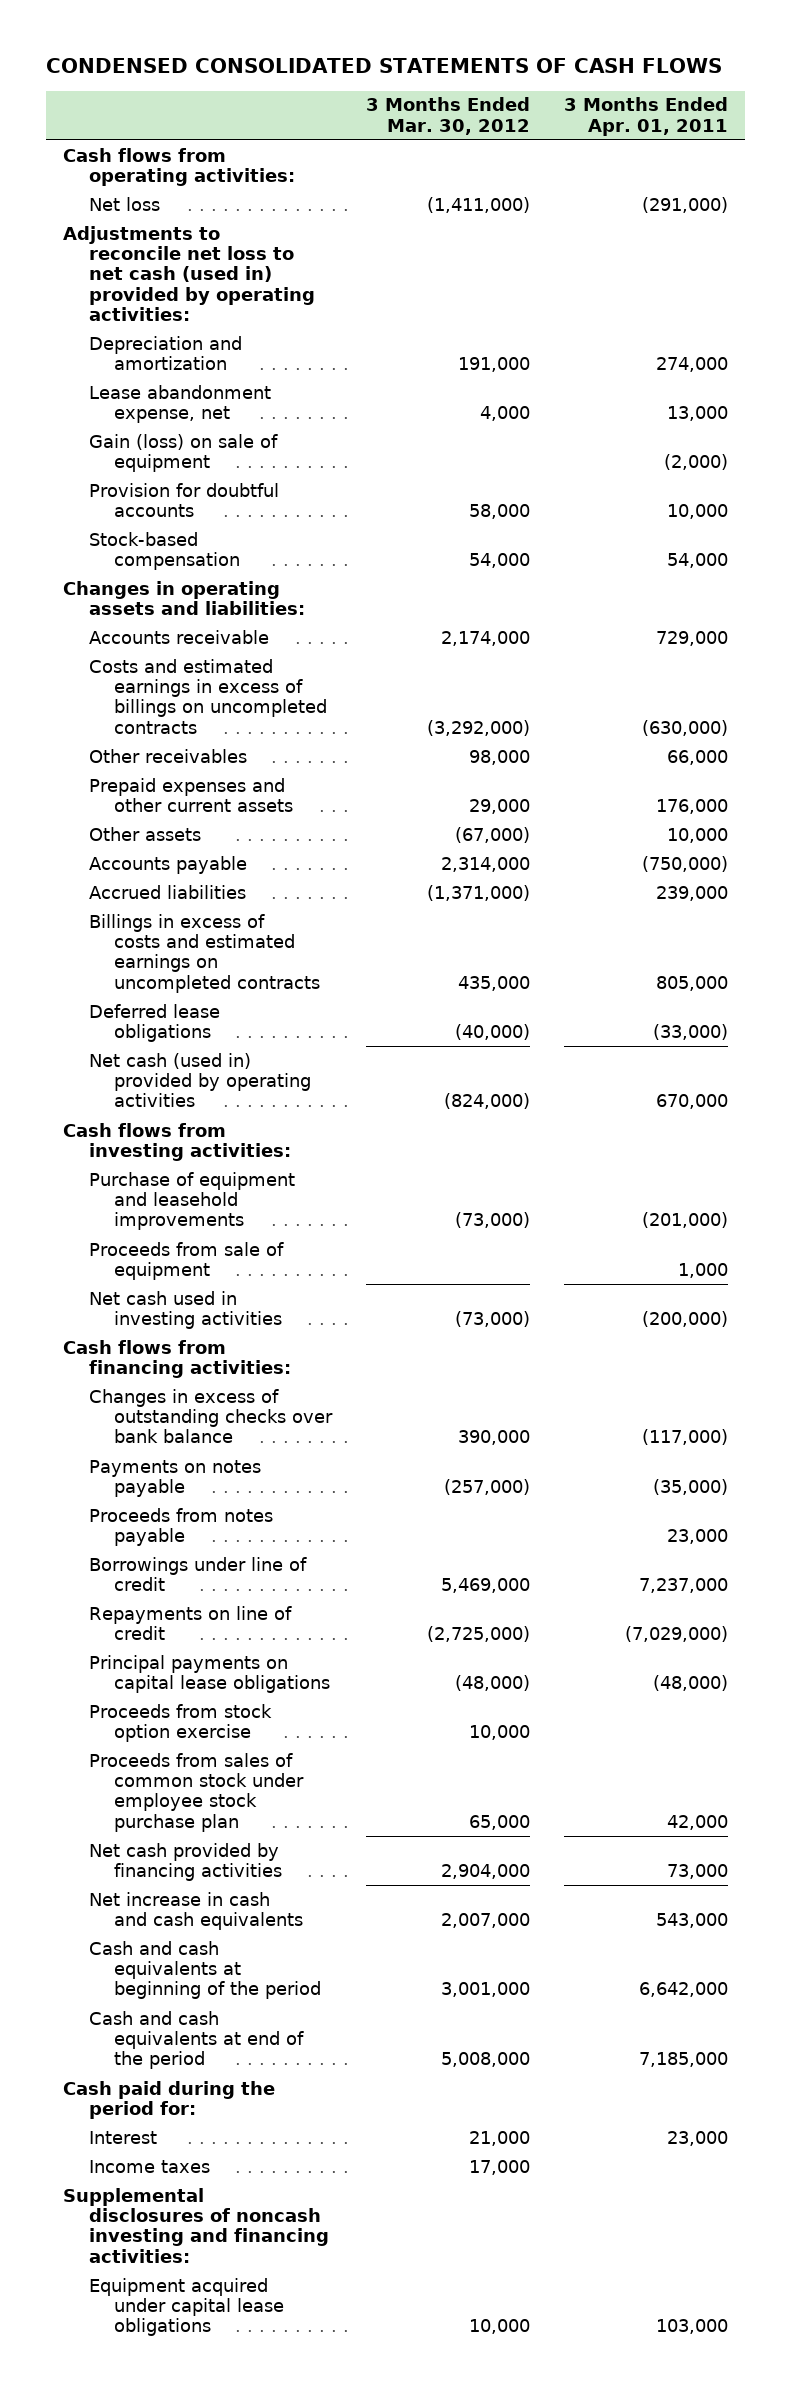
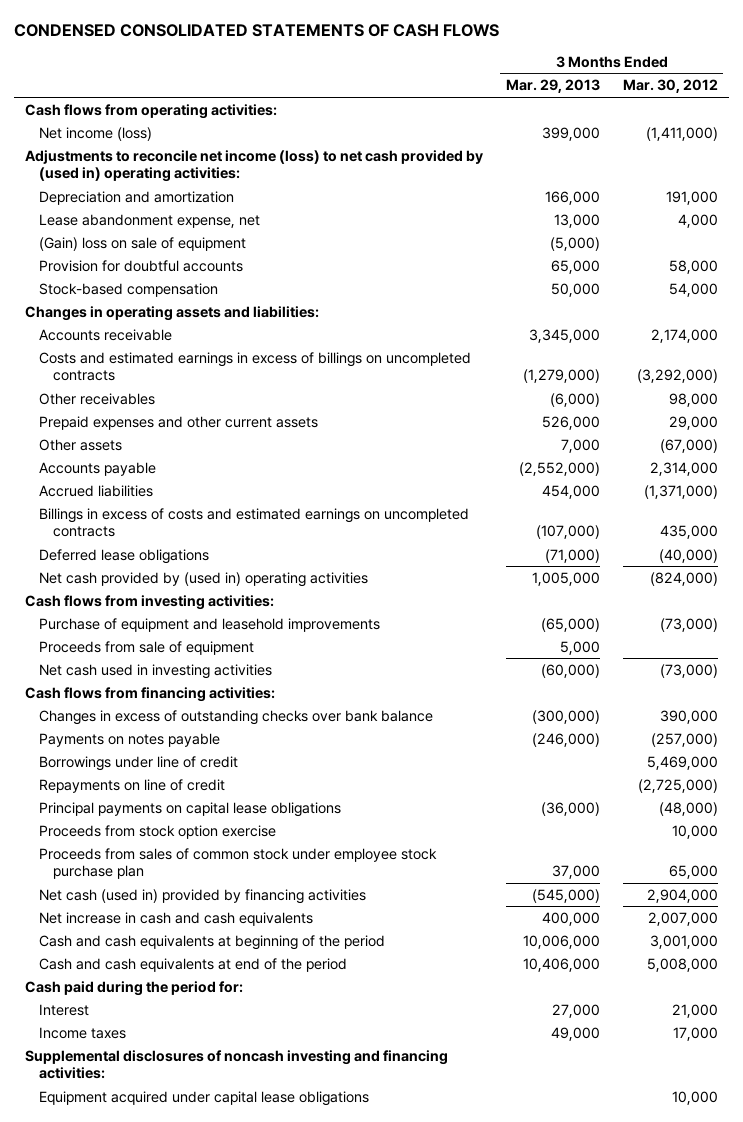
[564,97,729,136] 3 Months Ended Apr. 01, 2011 -> none
none -> [505,79,600,94] Mar. 29, 2013
[88,196,160,211] Net loss -> [38,126,152,141] Net income (loss)
[63,225,315,322] Adjustments to reconcile net loss to net cash (used in) provided by operating activities: -> [25,149,484,183] Adjustments to reconcile net income (loss) to net cash provided by (used in) operating activities:
[88,433,278,473] Gain (loss) on sale of equipment -> [38,236,246,251] (Gain) loss on sale of equipment
[88,1052,312,1108] Net cash (used in) provided by operating activities -> [38,571,368,587] Net cash provided by (used in) operating activities
[88,1507,273,1547] Proceeds from notes payable -> none
[88,1842,283,1882] Net cash provided by financing activities -> [38,888,366,904] Net cash (used in) provided by financing activities

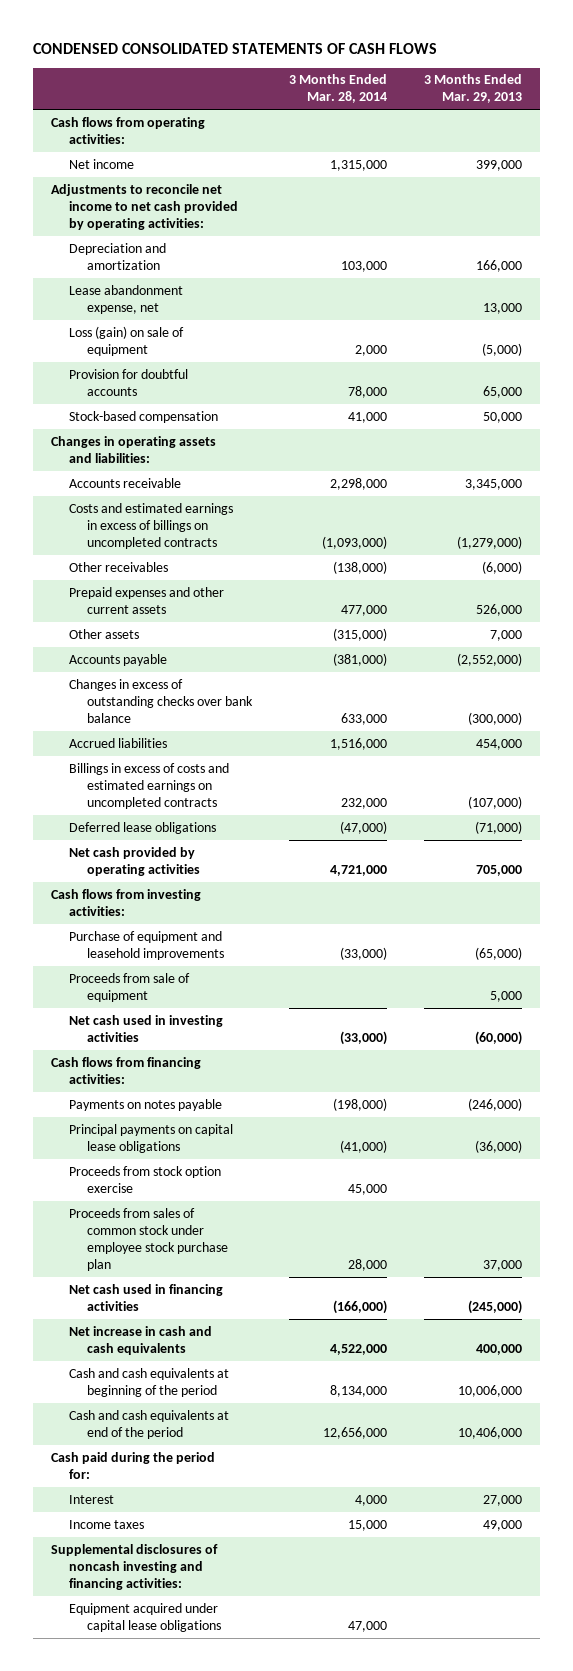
[622,79,718,94] Mar. 30, 2012 -> none
none -> [288,74,387,104] 3 Months Ended Mar. 28, 2014
[38,126,152,141] Net income (loss) -> [69,158,135,169] Net income
[25,149,484,183] Adjustments to reconcile net income (loss) to net cash provided by (used in) operating activities: -> [51,183,239,230] Adjustments to reconcile net income to net cash provided by operating activities:
[38,236,246,251] (Gain) loss on sale of equipment -> [69,325,185,356] Loss (gain) on sale of equipment
[38,709,433,725] Changes in excess of outstanding checks over bank balance -> [69,678,254,723] Changes in excess of outstanding checks over bank balance
[38,571,368,587] Net cash provided by (used in) operating activities -> [69,846,201,876] Net cash provided by operating activities
[531,571,600,586] 1,005,000 -> [475,864,522,876] 705,000
[38,755,238,771] Borrowings under line of credit -> none
[38,778,225,793] Repayments on line of credit -> none
[38,888,366,904] Net cash (used in) provided by financing activities -> [69,1283,224,1311] Net cash used in financing activities
[531,888,600,903] (545,000) -> [467,1299,522,1314] (245,000)

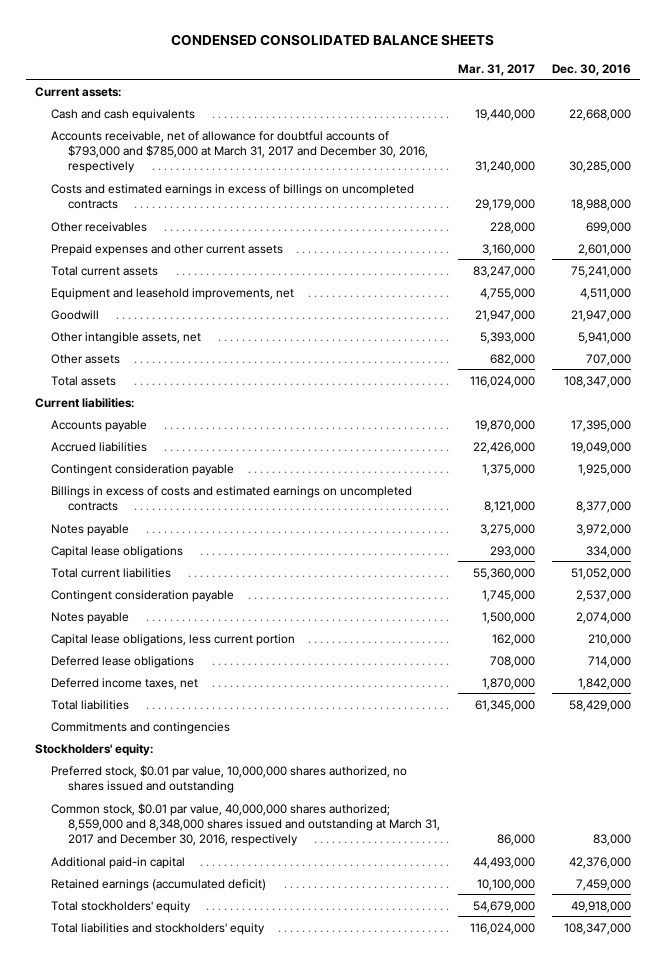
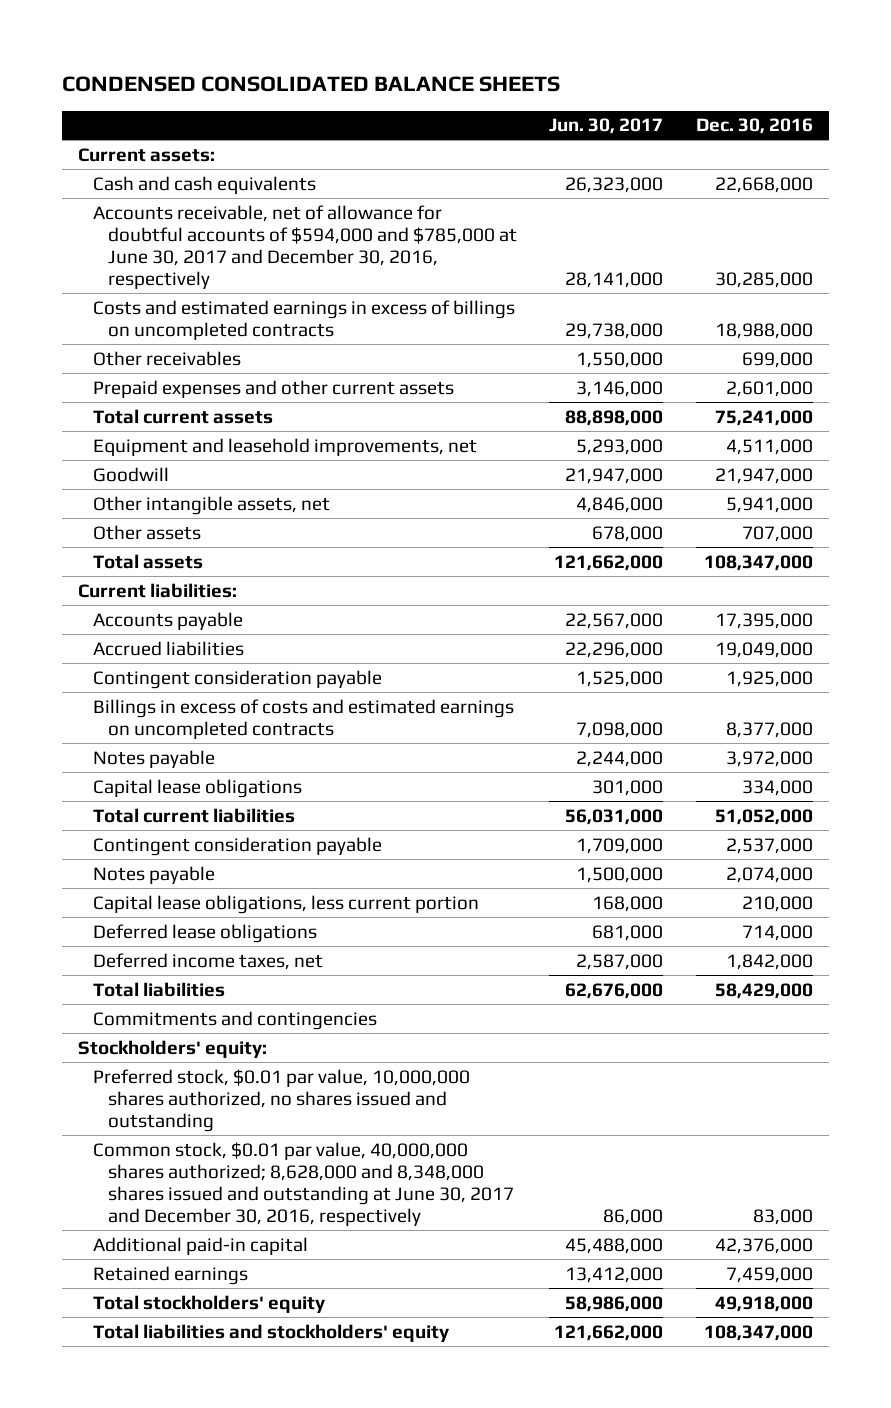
[457,63,535,76] Mar. 31, 2017 -> none
none -> [549,118,664,135] Jun. 30, 2017
[51,130,428,174] Accounts receivable, net of allowance for doubtful accounts of $793,000 and $785,000 at March 31, 2017 and December 30, 2016, respectively -> [92,204,517,290] Accounts receivable, net of allowance for doubtful accounts of $594,000 and $785,000 at June 30, 2017 and December 30, 2016, respectively
[51,802,440,847] Common stock, $0.01 par value, 40,000,000 shares authorized; 8,559,000 and 8,348,000 shares issued and outstanding at March 31, 2017 and December 30, 2016, respectively -> [92,1141,514,1227] Common stock, $0.01 par value, 40,000,000 shares authorized; 8,628,000 and 8,348,000 shares issued and outstanding at June 30, 2017 and December 30, 2016, respectively
[51,878,267,891] Retained earnings (accumulated deficit) -> [92,1265,248,1285] Retained earnings

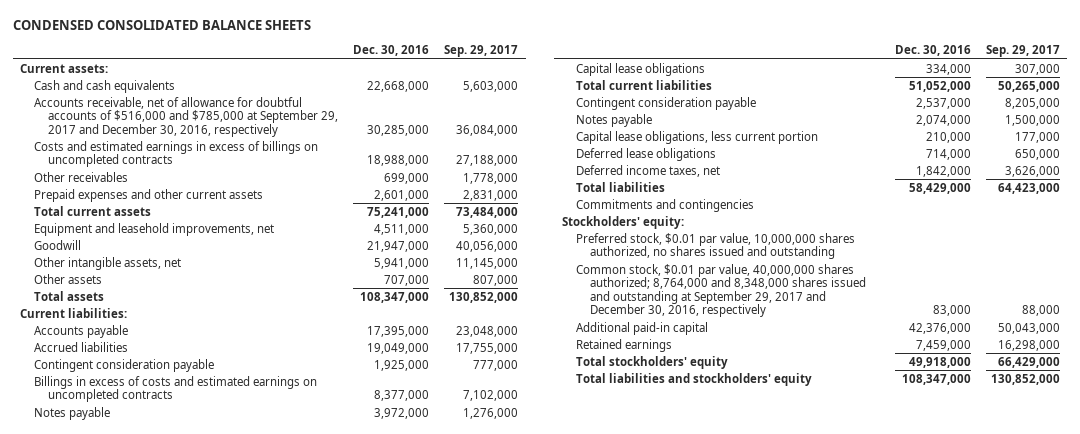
[549,118,664,135] Jun. 30, 2017 -> none
none -> [444,45,519,58] Sep. 29, 2017
[92,204,517,290] Accounts receivable, net of allowance for doubtful accounts of $594,000 and $785,000 at June 30, 2017 and December 30, 2016, respectively -> [34,96,339,137] Accounts receivable, net of allowance for doubtful accounts of $516,000 and $785,000 at September 29, 2017 and December 30, 2016, respectively
[92,1141,514,1227] Common stock, $0.01 par value, 40,000,000 shares authorized; 8,628,000 and 8,348,000 shares issued and outstanding at June 30, 2017 and December 30, 2016, respectively -> [575,263,866,318] Common stock, $0.01 par value, 40,000,000 shares authorized; 8,764,000 and 8,348,000 shares issued and outstanding at September 29, 2017 and December 30, 2016, respectively

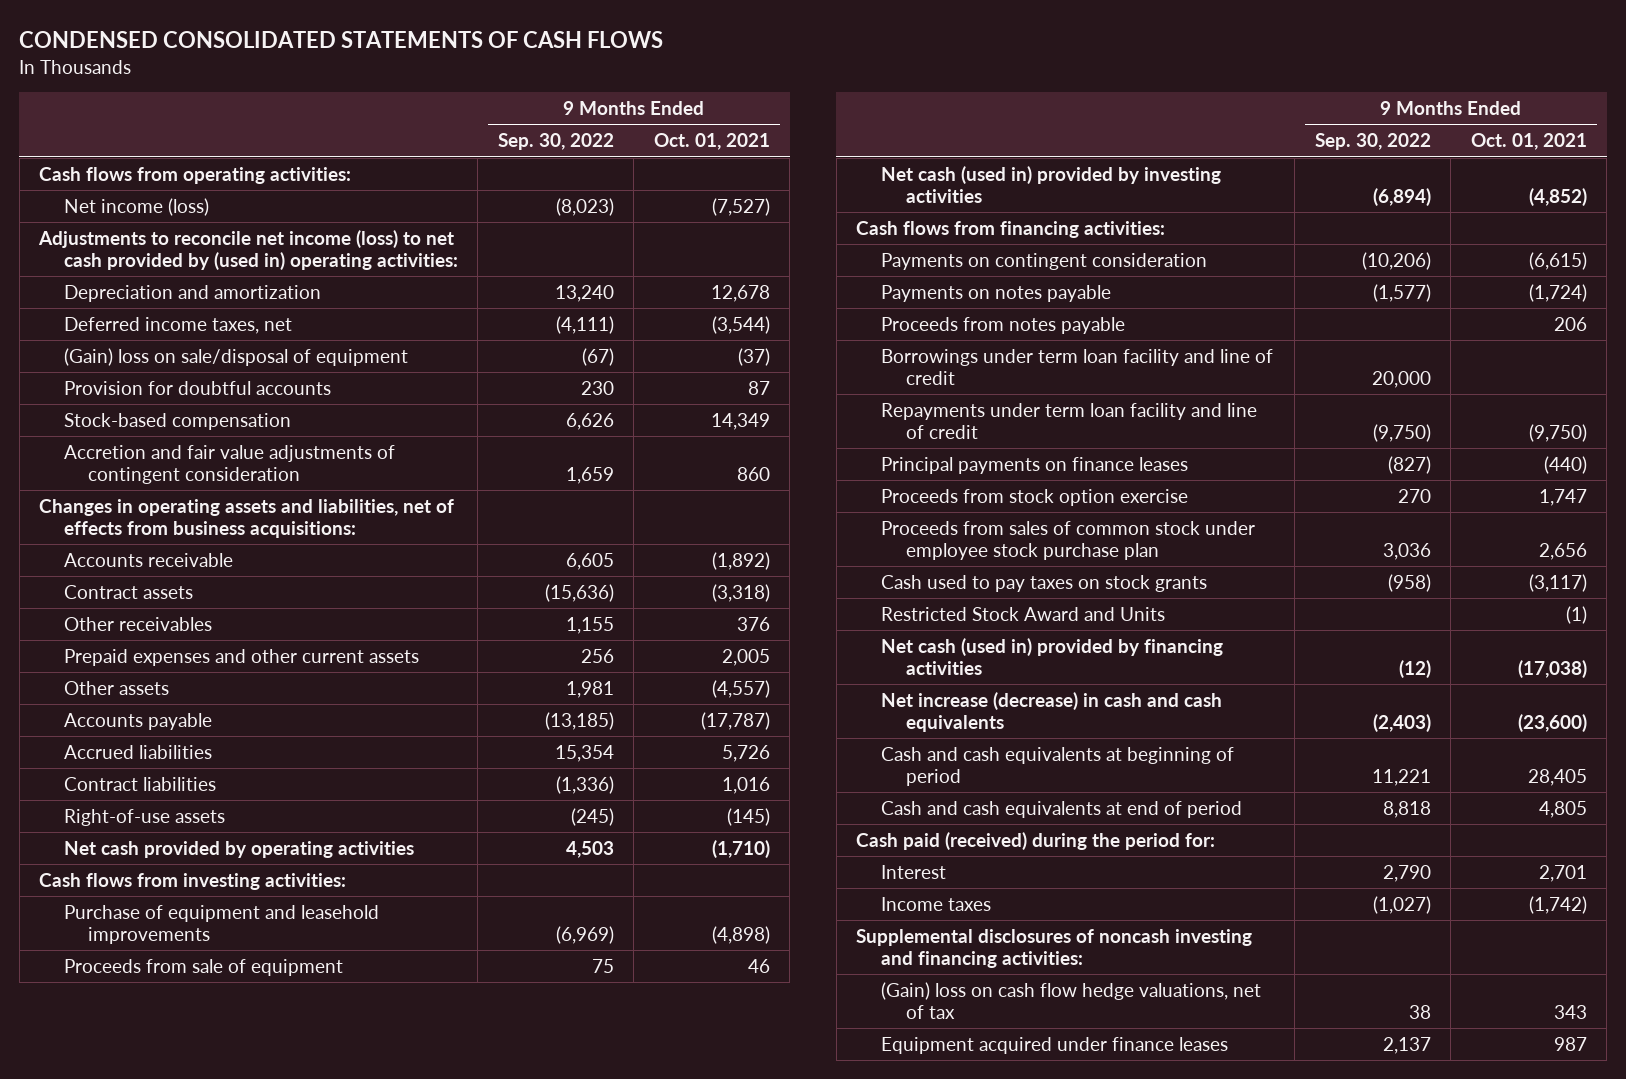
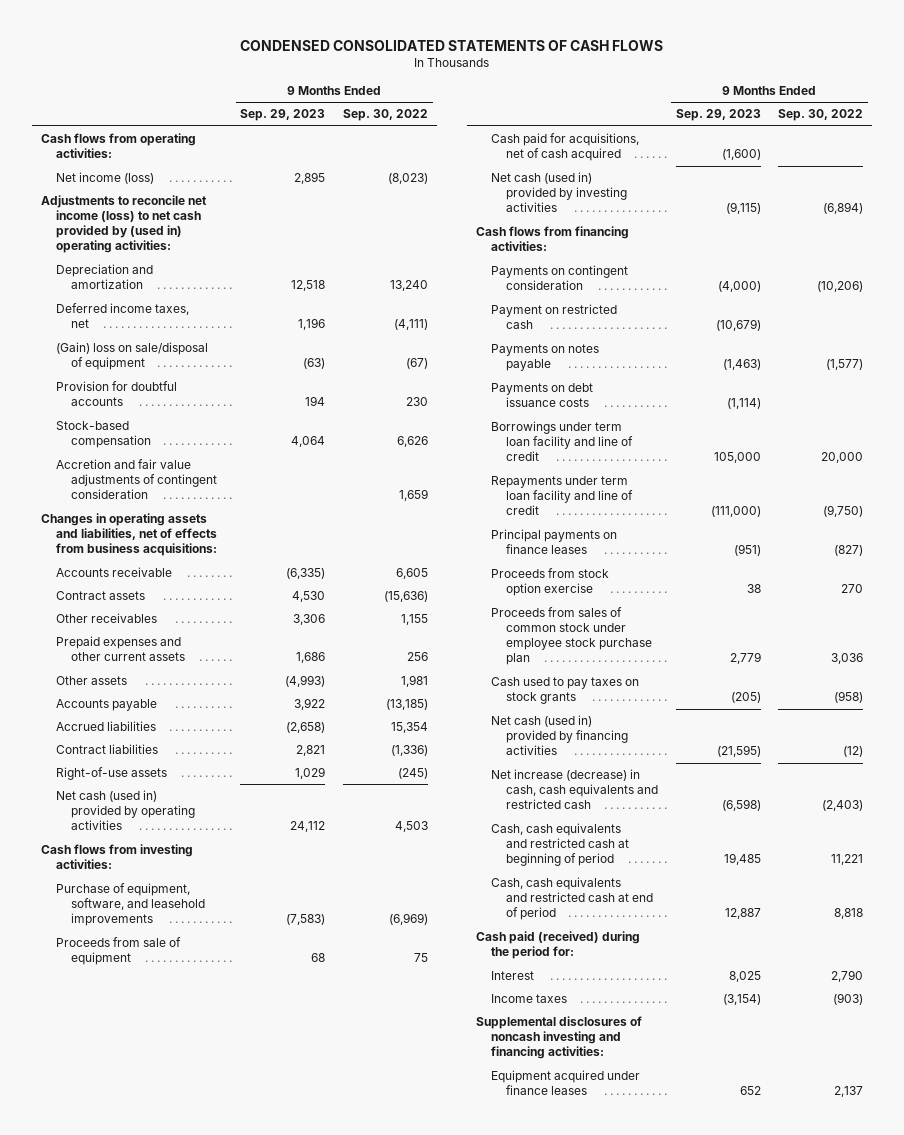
[653,133,770,151] Oct. 01, 2021 -> none
none -> [240,109,326,122] Sep. 29, 2023
[63,840,414,858] Net cash provided by operating activities -> [55,790,195,831] Net cash (used in) provided by operating activities
[63,904,379,944] Purchase of equipment and leasehold improvements -> [55,883,205,927] Purchase of equipment, software, and leasehold improvements
none -> [490,133,639,162] Cash paid for acquisitions, net of cash acquired
none -> [490,304,617,330] Payment on restricted cash
[881,316,1126,334] Proceeds from notes payable -> none
none -> [490,383,593,408] Payments on debt issuance costs
[881,606,1166,621] Restricted Stock Award and Units -> none
[881,691,1223,732] Net increase (decrease) in cash and cash equivalents -> [490,769,658,810] Net increase (decrease) in cash, cash equivalents and restricted cash
[881,746,1235,786] Cash and cash equivalents at beginning of period -> [490,823,629,867] Cash, cash equivalents and restricted cash at beginning of period
[881,800,1243,818] Cash and cash equivalents at end of period -> [490,877,653,921] Cash, cash equivalents and restricted cash at end of period
[1372,895,1431,914] (1,027) -> [833,993,864,1006] (903)
[881,981,1262,1019] (Gain) loss on cash flow hedge valuations, net of tax -> none

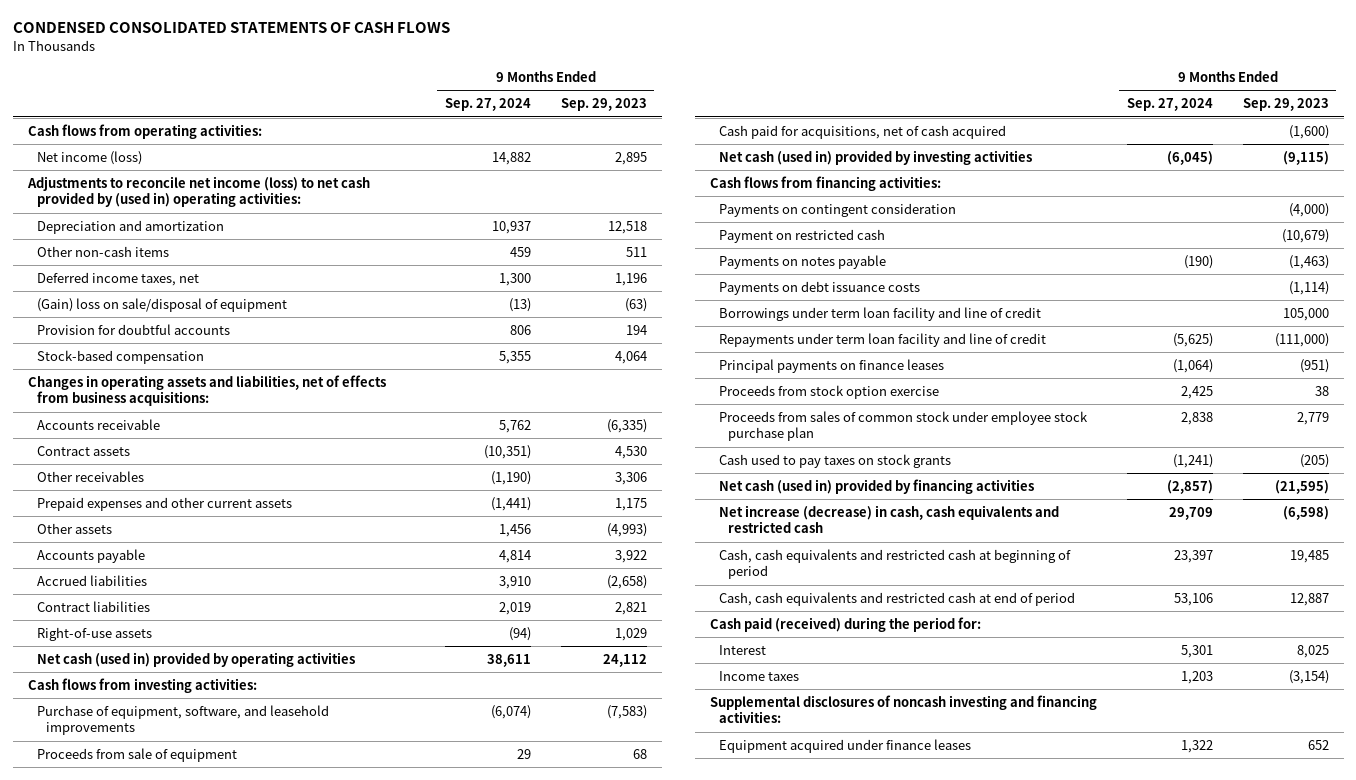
[343,109,429,122] Sep. 30, 2022 -> none
none -> [444,98,531,112] Sep. 27, 2024
none -> [36,246,169,258] Other non-cash items
[55,459,217,500] Accretion and fair value adjustments of contingent consideration -> none
[296,652,326,664] 1,686 -> [614,498,647,512] 1,175

